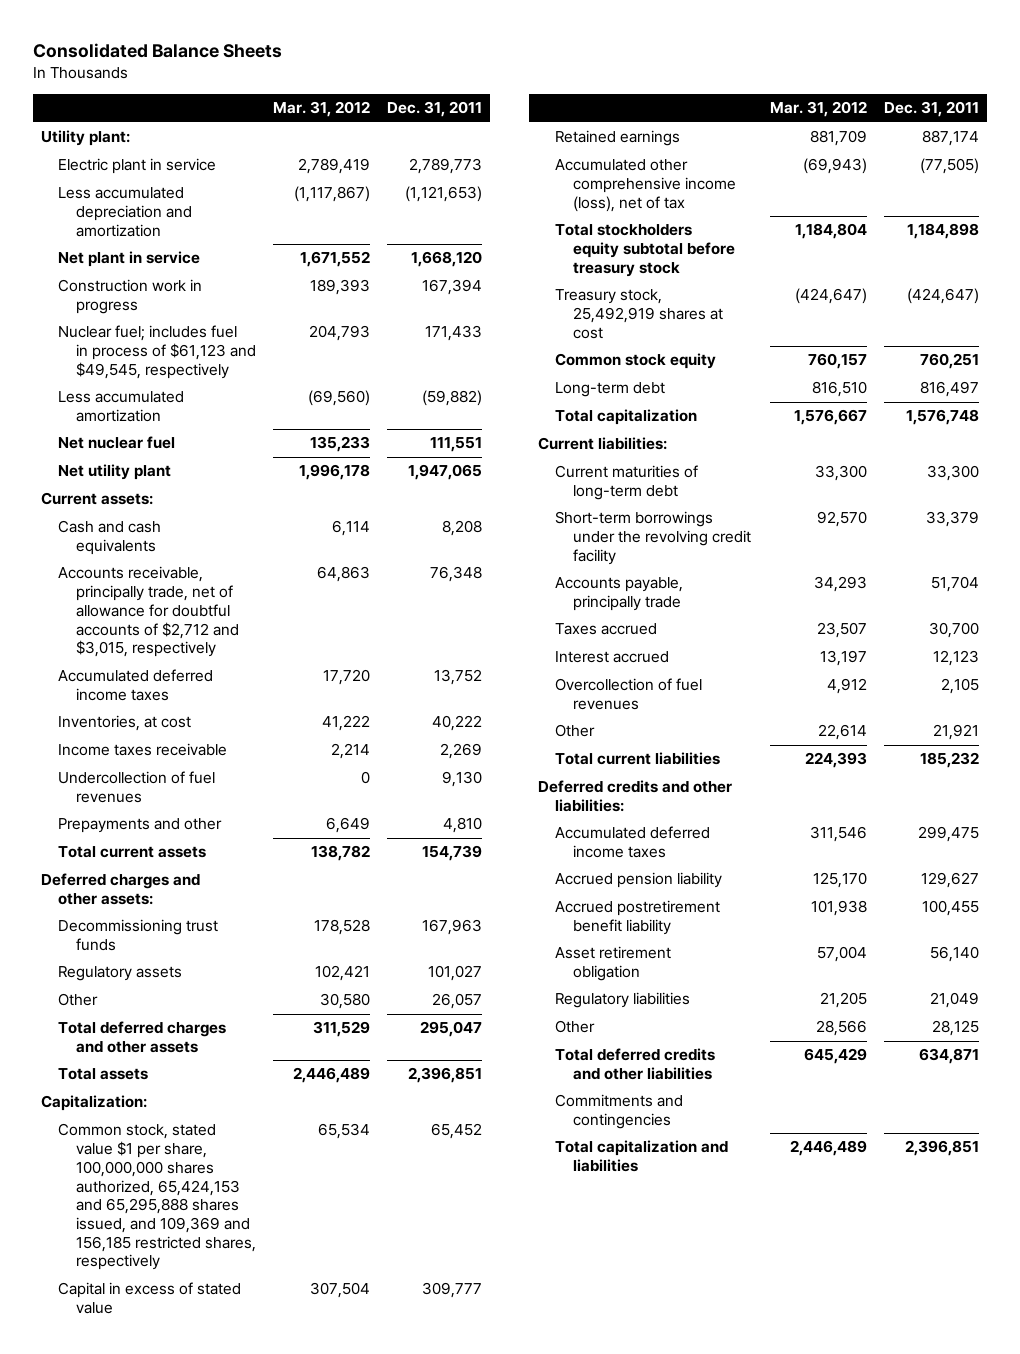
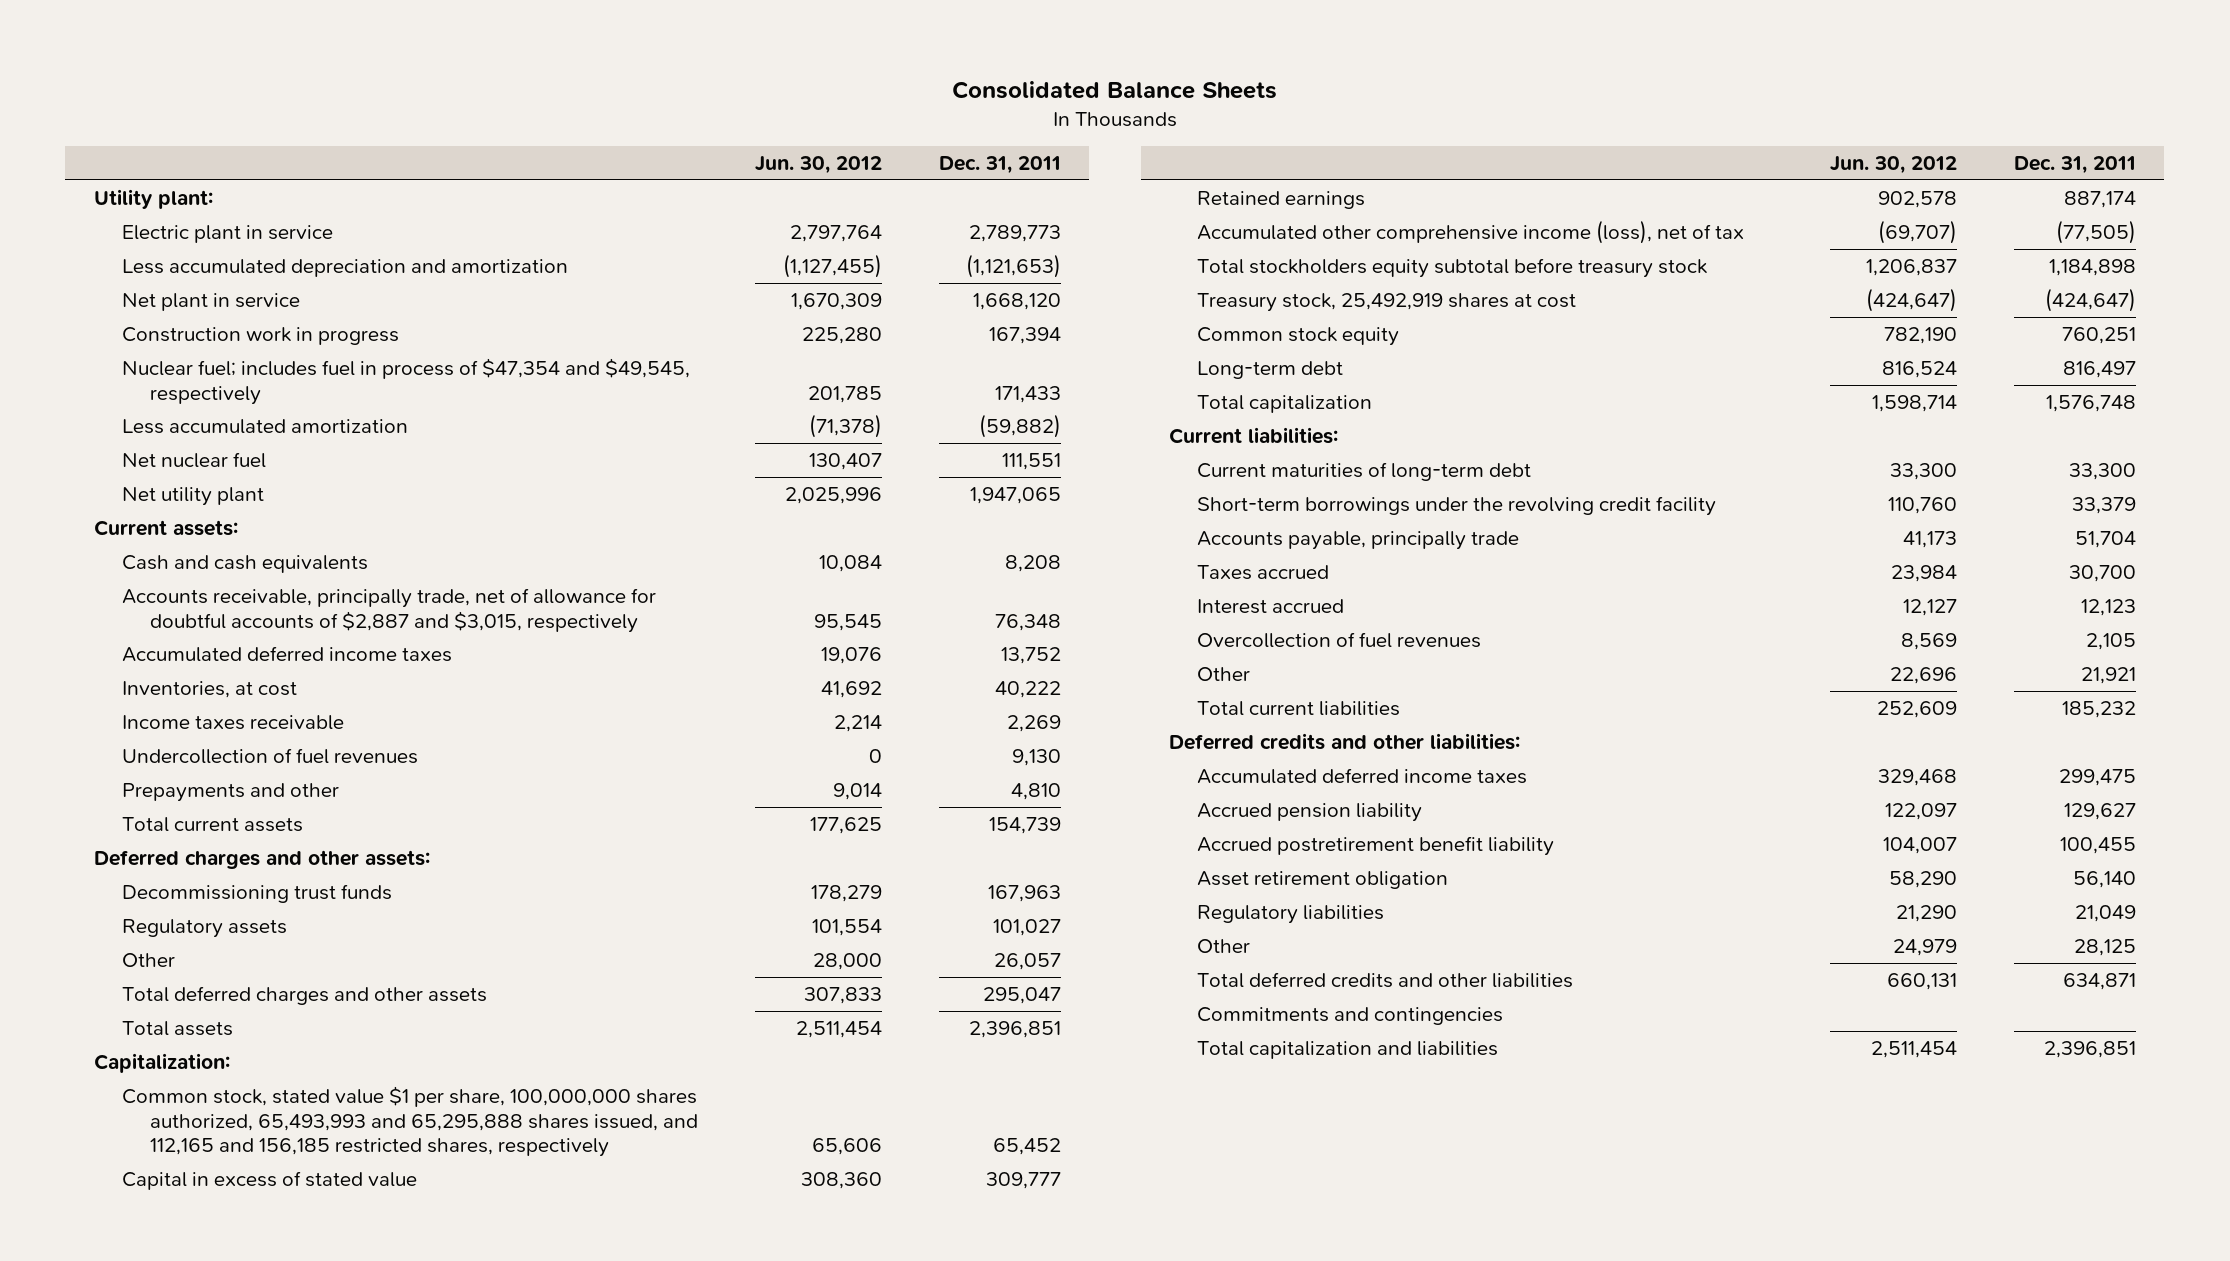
[272,101,370,118] Mar. 31, 2012 -> none
none -> [754,156,882,175] Jun. 30, 2012
[58,325,256,379] Nuclear fuel; includes fuel in process of $61,123 and $49,545, respectively -> [122,357,691,405] Nuclear fuel; includes fuel in process of $47,354 and $49,545, respectively
[58,566,239,658] Accounts receivable, principally trade, net of allowance for doubtful accounts of $2,712 and $3,015, respectively -> [122,587,657,633] Accounts receivable, principally trade, net of allowance for doubtful accounts of $2,887 and $3,015, respectively
[58,1123,256,1271] Common stock, stated value $1 per share, 100,000,000 shares authorized, 65,424,153 and 65,295,888 shares issued, and 109,369 and 156,185 restricted shares, respectively -> [122,1085,699,1158] Common stock, stated value $1 per share, 100,000,000 shares authorized, 65,493,993 and 65,295,888 shares issued, and 112,165 and 156,185 restricted shares, respectively

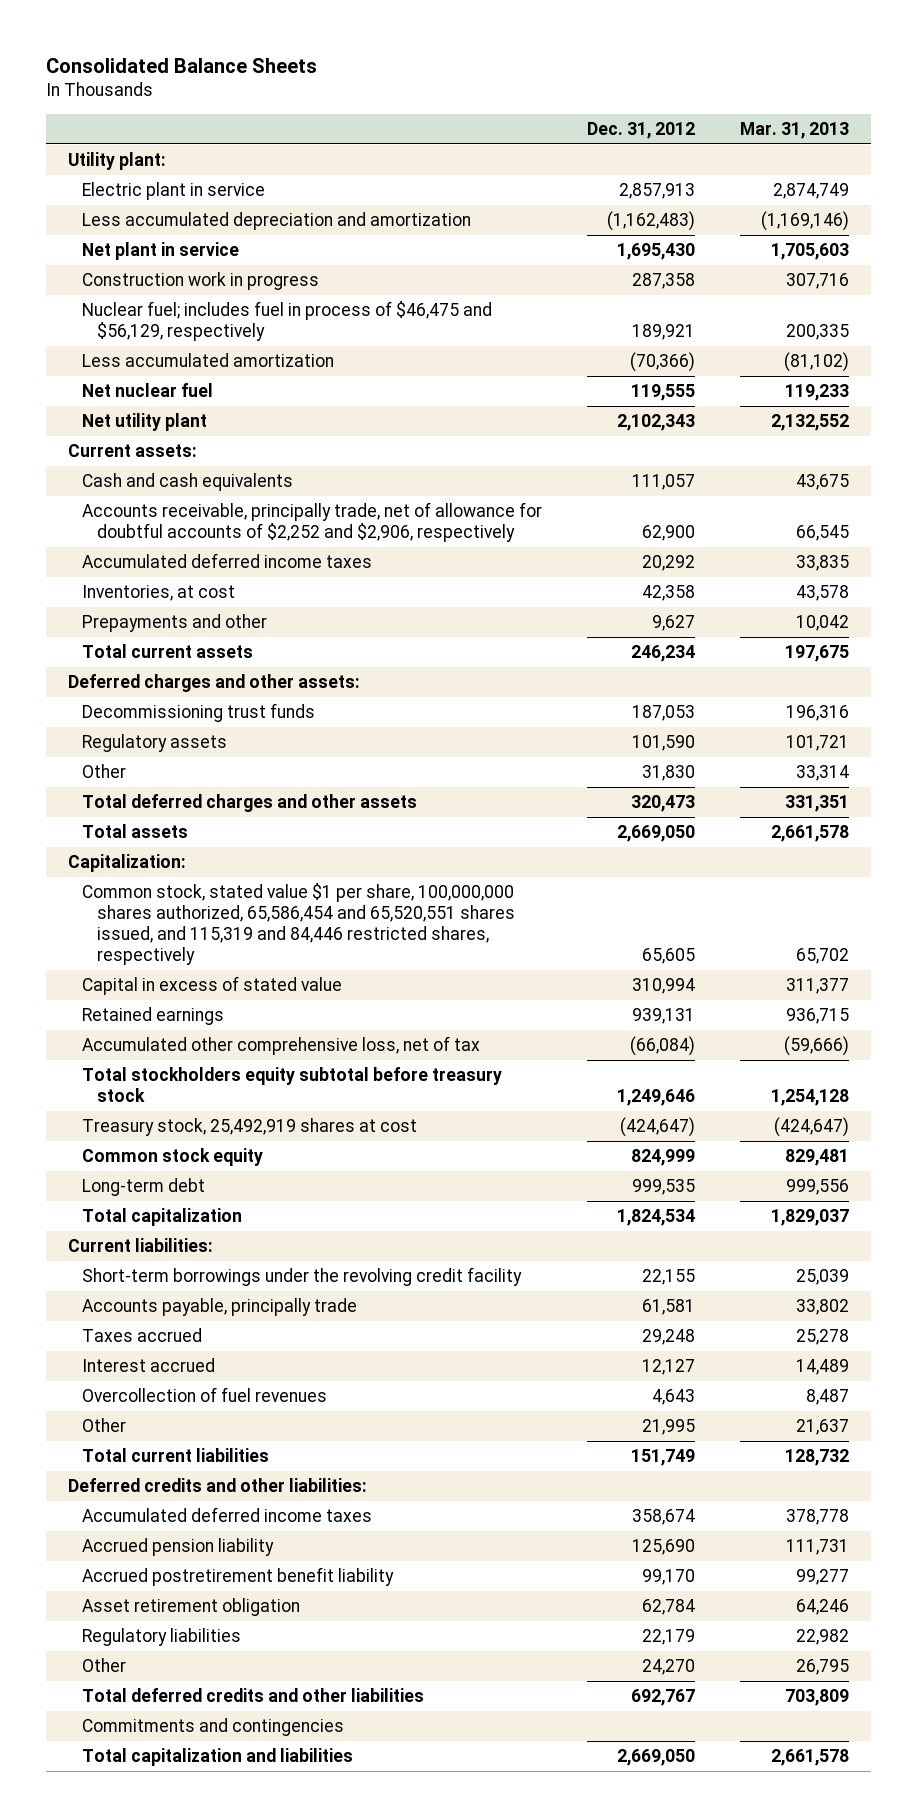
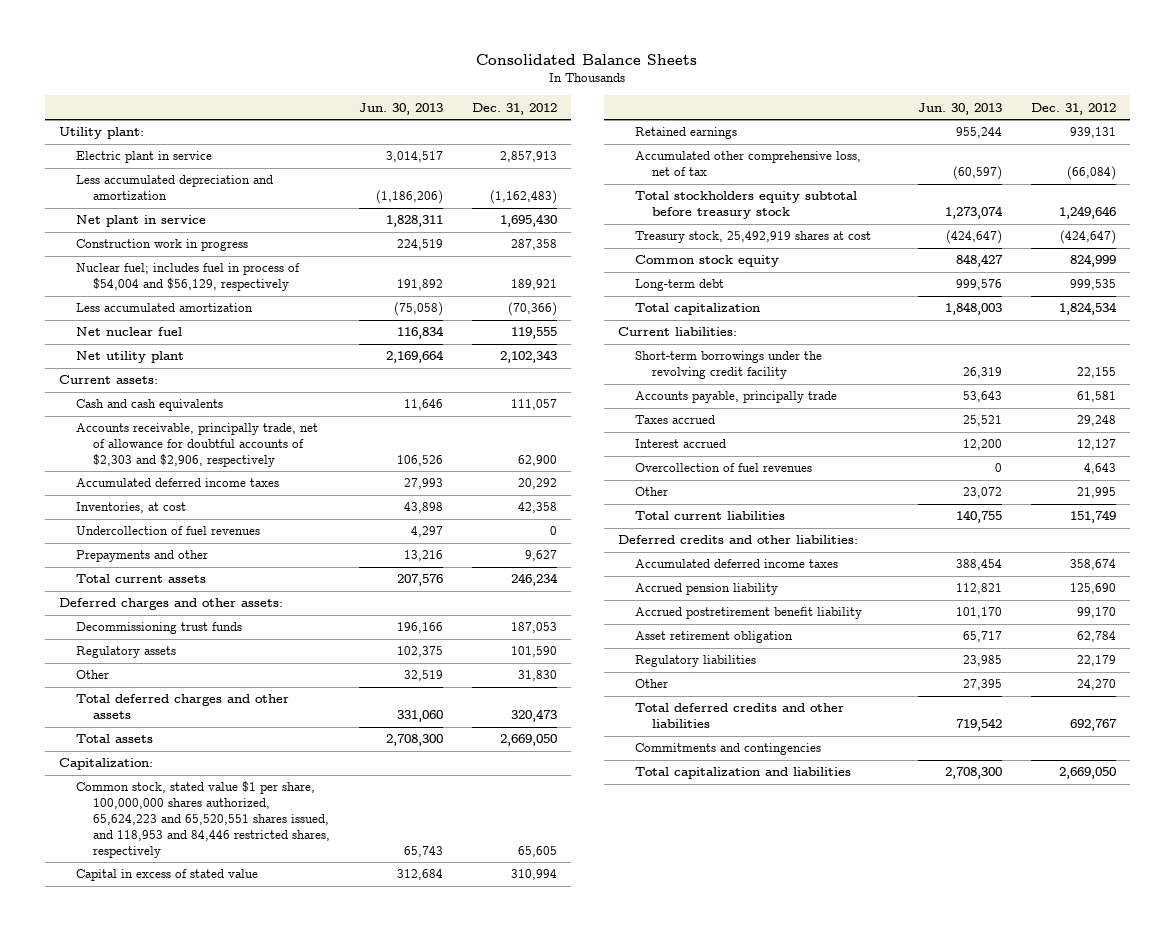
[739,121,849,139] Mar. 31, 2013 -> none
none -> [358,102,443,115] Jun. 30, 2013
[82,301,493,342] Nuclear fuel; includes fuel in process of $46,475 and $56,129, respectively -> [76,263,301,292] Nuclear fuel; includes fuel in process of $54,004 and $56,129, respectively
[82,502,543,543] Accounts receivable, principally trade, net of allowance for doubtful accounts of $2,252 and $2,906, respectively -> [76,423,319,467] Accounts receivable, principally trade, net of allowance for doubtful accounts of $2,303 and $2,906, respectively
none -> [76,526,261,536] Undercollection of fuel revenues
[82,883,515,966] Common stock, stated value $1 per share, 100,000,000 shares authorized, 65,586,454 and 65,520,551 shares issued, and 115,319 and 84,446 restricted shares, respectively -> [76,781,330,858] Common stock, stated value $1 per share, 100,000,000 shares authorized, 65,624,223 and 65,520,551 shares issued, and 118,953 and 84,446 restricted shares, respectively

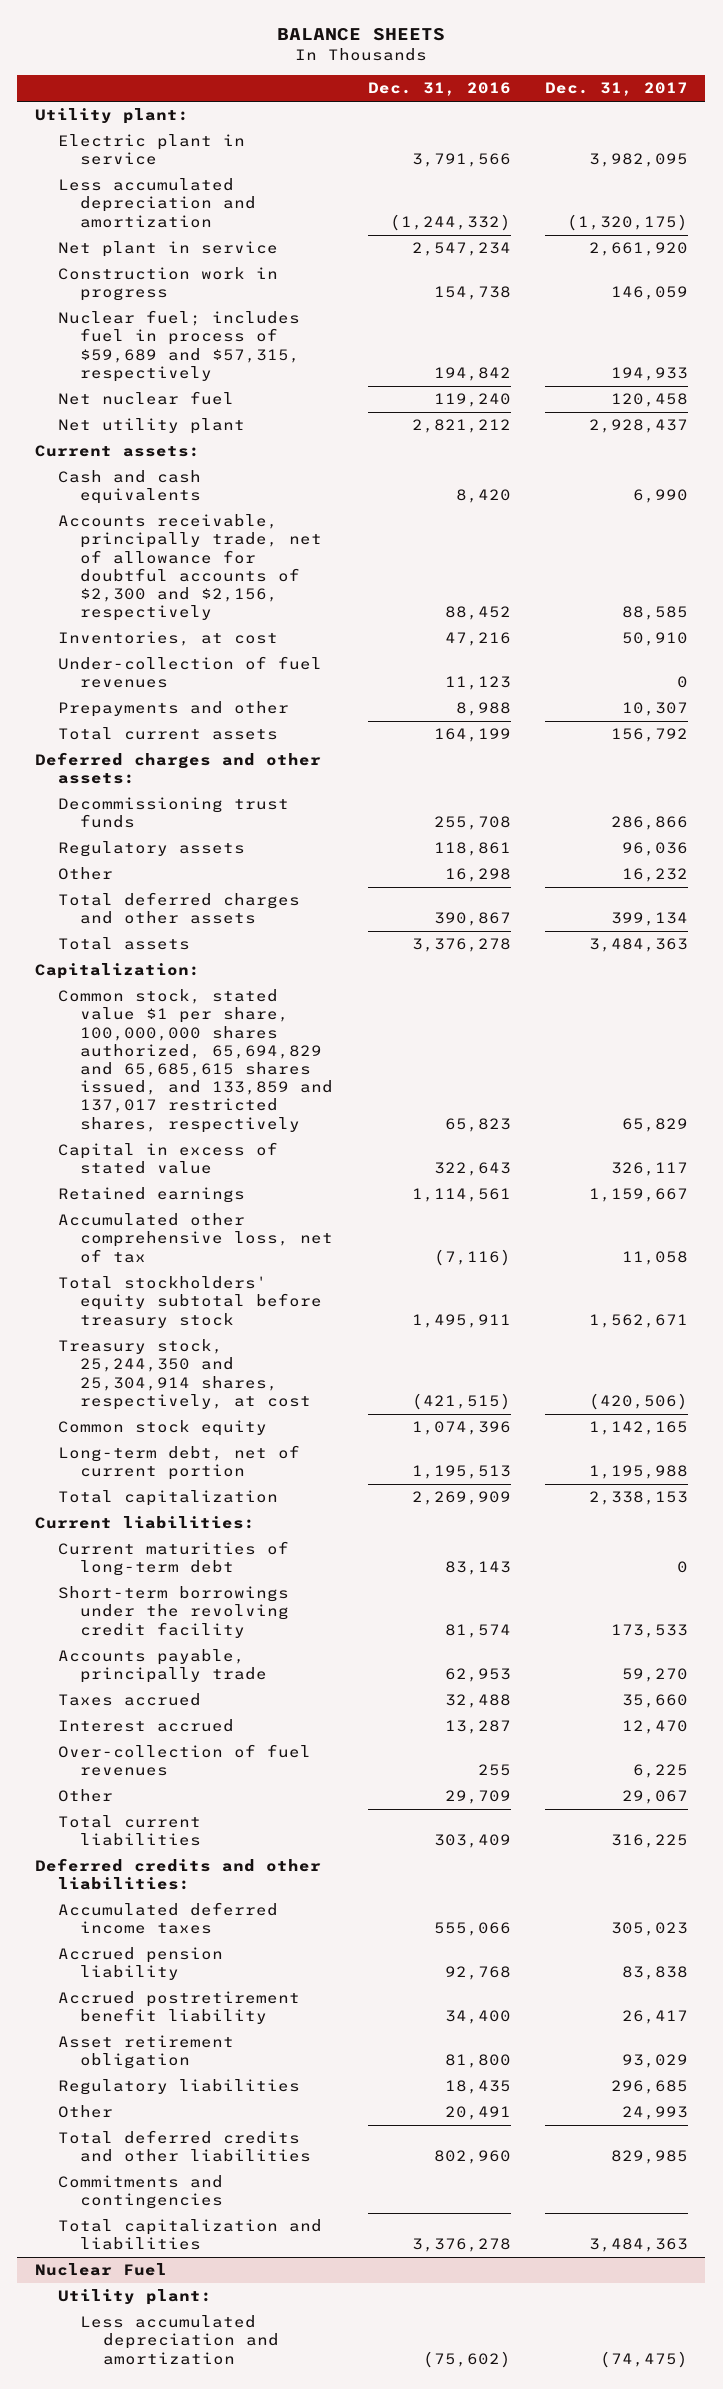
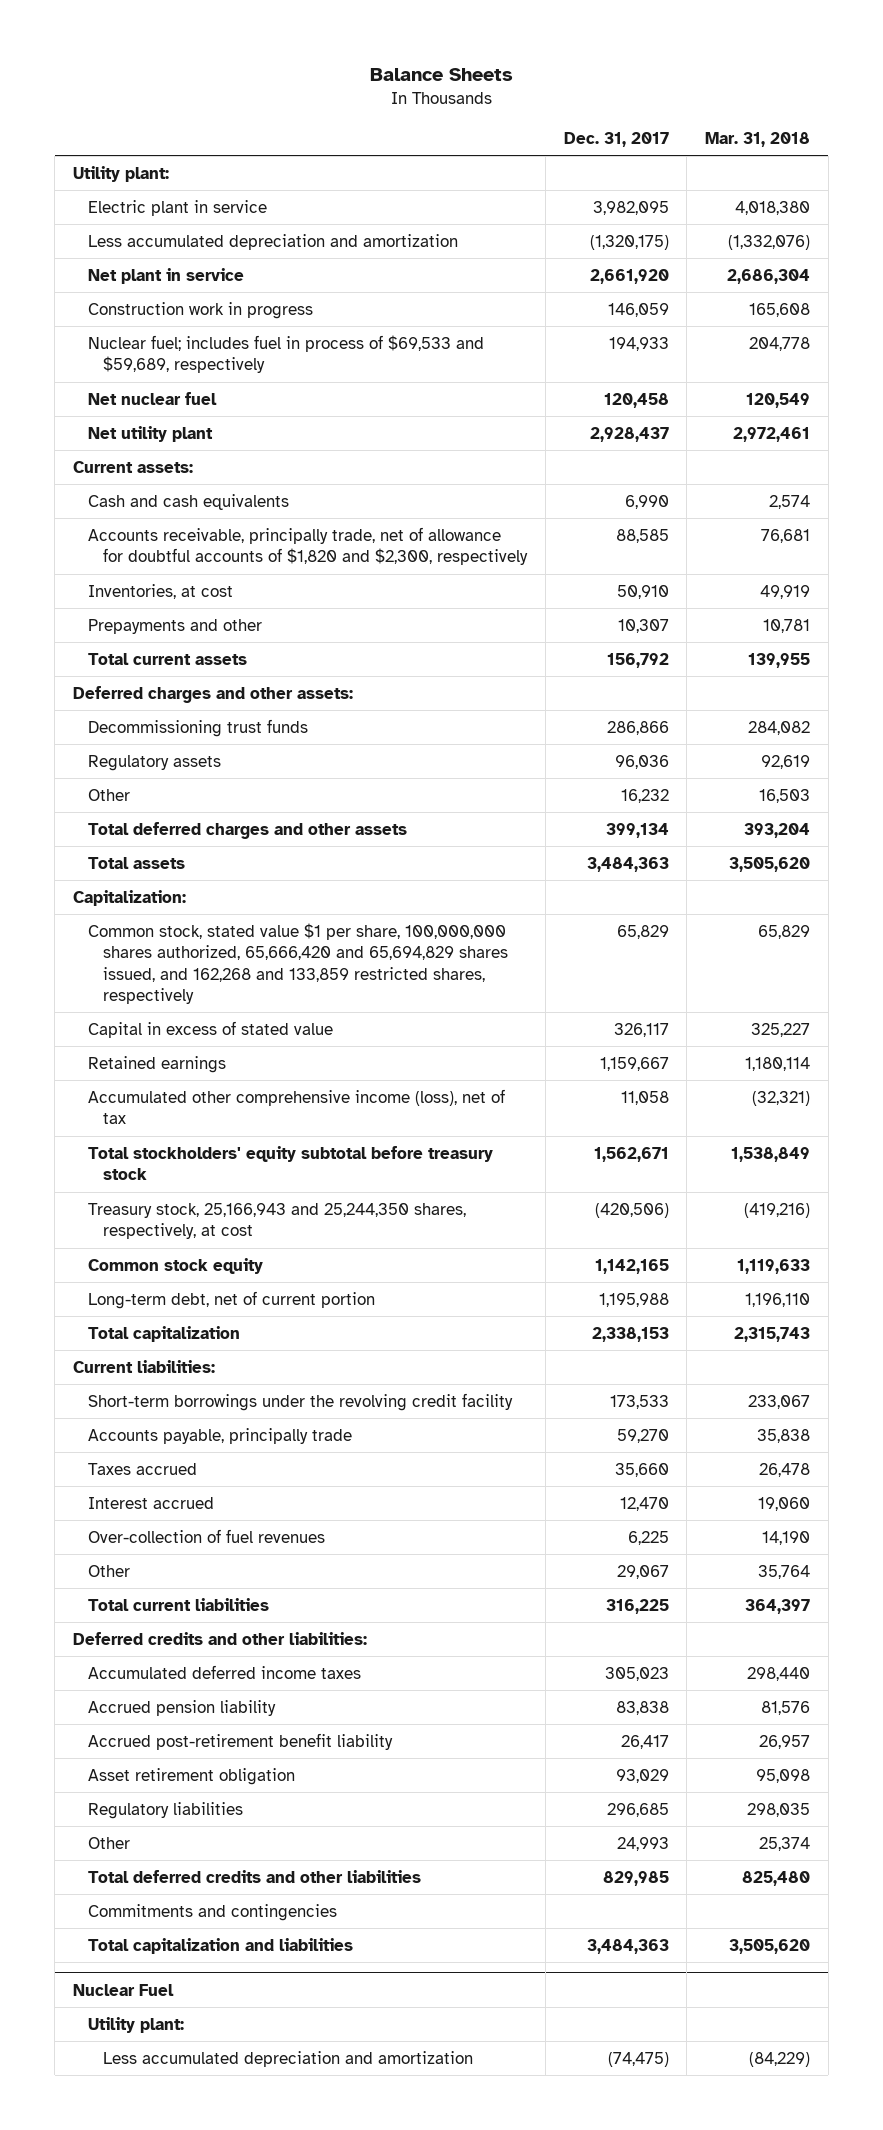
[277,28,446,42] BALANCE SHEETS -> [369,68,513,82] Balance Sheets
[367,82,511,97] Dec. 31, 2016 -> none
none -> [705,131,811,147] Mar. 31, 2018
[57,310,301,382] Nuclear fuel; includes fuel in process of $59,689 and $57,315, respectively -> [88,334,485,374] Nuclear fuel; includes fuel in process of $69,533 and $59,689, respectively
[57,514,323,622] Accounts receivable, principally trade, net of allowance for doubtful accounts of $2,300 and $2,156, respectively -> [88,526,529,566] Accounts receivable, principally trade, net of allowance for doubtful accounts of $1,820 and $2,300, respectively
[57,656,322,689] Under-collection of fuel revenues -> none
[57,989,334,1133] Common stock, stated value $1 per share, 100,000,000 shares authorized, 65,694,829 and 65,685,615 shares issued, and 133,859 and 137,017 restricted shares, respectively -> [88,922,509,1005] Common stock, stated value $1 per share, 100,000,000 shares authorized, 65,666,420 and 65,694,829 shares issued, and 162,268 and 133,859 restricted shares, respectively
[57,1213,334,1263] Accumulated other comprehensive loss, net of tax -> [88,1088,506,1125] Accumulated other comprehensive income (loss), net of tax
[57,1339,312,1410] Treasury stock, 25,244,350 and 25,304,914 shares, respectively, at cost -> [88,1202,467,1240] Treasury stock, 25,166,943 and 25,244,350 shares, respectively, at cost
[57,1541,289,1577] Current maturities of long-term debt -> none
[57,1991,300,2025] Accrued postretirement benefit liability -> [88,1732,394,1750] Accrued post-retirement benefit liability

